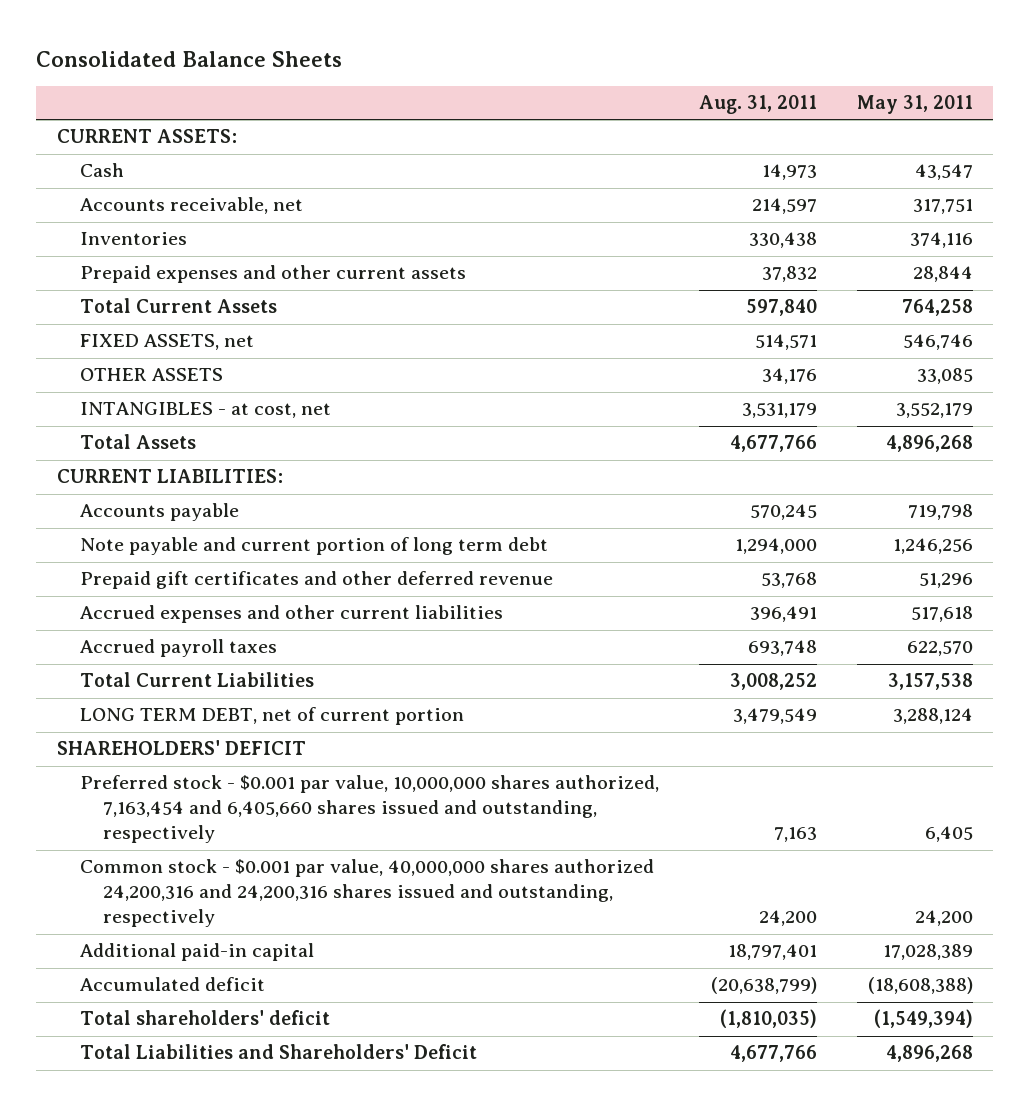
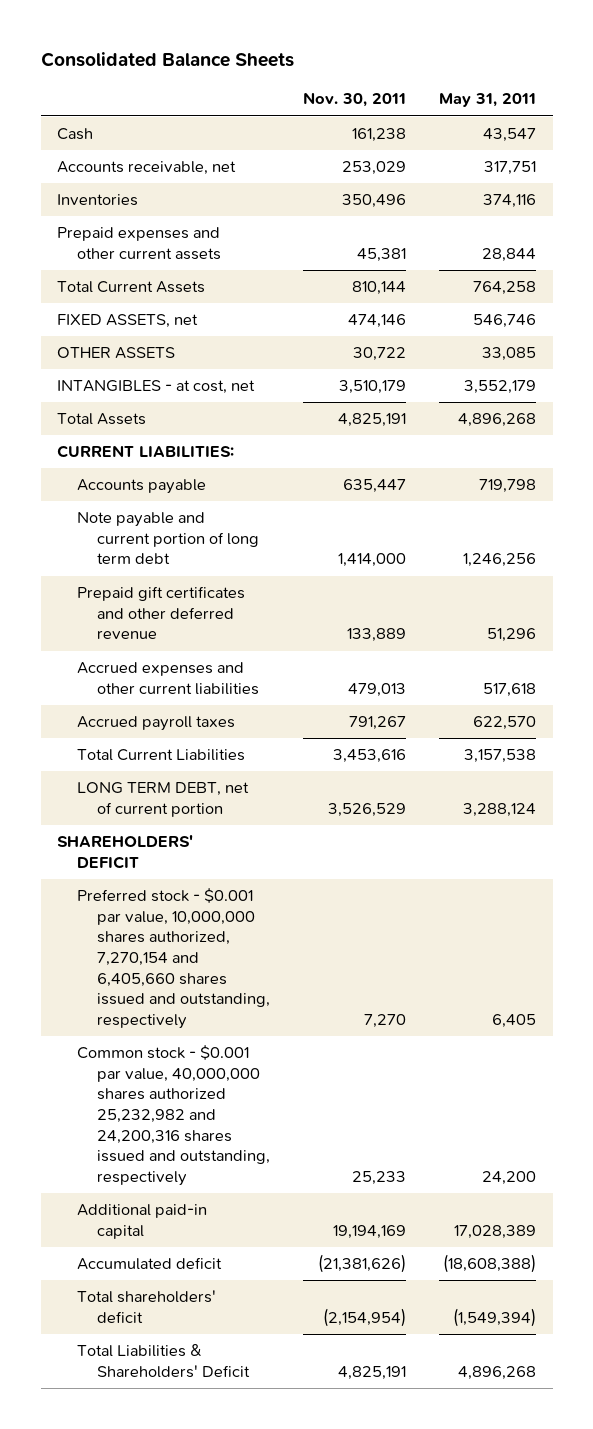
[699,95,818,115] Aug. 31, 2011 -> none
none -> [303,92,407,108] Nov. 30, 2011
[56,129,237,144] CURRENT ASSETS: -> none
[79,775,659,844] Preferred stock - $0.001 par value, 10,000,000 shares authorized, 7,163,454 and 6,405,660 shares issued and outstanding, respectively -> [76,888,270,1029] Preferred stock - $0.001 par value, 10,000,000 shares authorized, 7,270,154 and 6,405,660 shares issued and outstanding, respectively
[79,859,654,928] Common stock - $0.001 par value, 40,000,000 shares authorized 24,200,316 and 24,200,316 shares issued and outstanding, respectively -> [76,1045,270,1186] Common stock - $0.001 par value, 40,000,000 shares authorized 25,232,982 and 24,200,316 shares issued and outstanding, respectively
[79,1044,477,1060] Total Liabilities and Shareholders' Deficit -> [76,1344,250,1378] Total Liabilities & Shareholders' Deficit

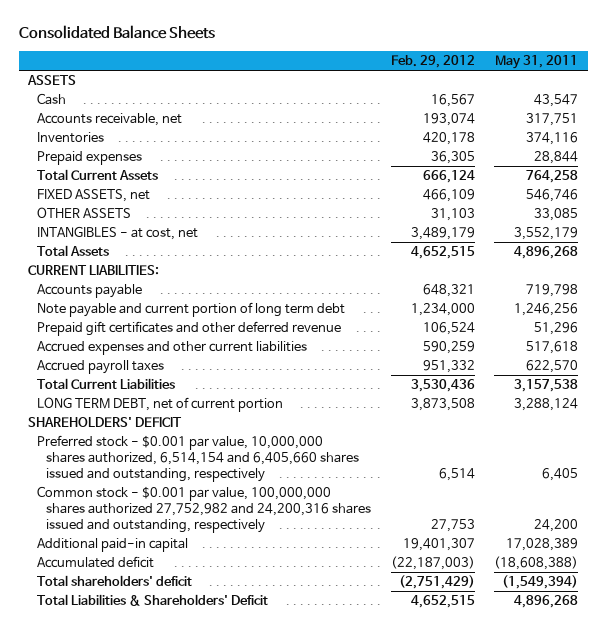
[303,92,407,108] Nov. 30, 2011 -> none
none -> [390,55,475,69] Feb. 29, 2012
none -> [27,75,77,86] ASSETS
[57,227,221,260] Prepaid expenses and other current assets -> [37,151,143,166] Prepaid expenses
[76,888,270,1029] Preferred stock - $0.001 par value, 10,000,000 shares authorized, 7,270,154 and 6,405,660 shares issued and outstanding, respectively -> [37,435,360,483] Preferred stock - $0.001 par value, 10,000,000 shares authorized, 6,514,154 and 6,405,660 shares issued and outstanding, respectively
[76,1045,270,1186] Common stock - $0.001 par value, 40,000,000 shares authorized 25,232,982 and 24,200,316 shares issued and outstanding, respectively -> [37,486,372,534] Common stock - $0.001 par value, 100,000,000 shares authorized 27,752,982 and 24,200,316 shares issued and outstanding, respectively

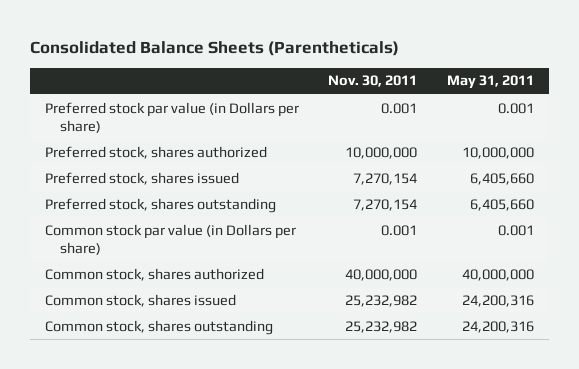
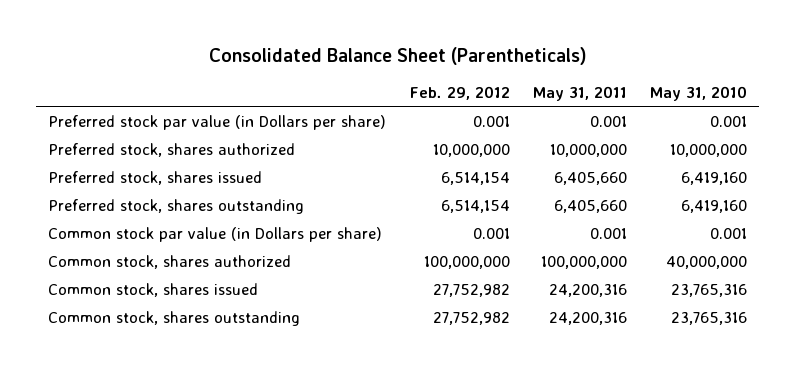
[30,40,400,56] Consolidated Balance Sheets (Parentheticals) -> [208,46,587,65] Consolidated Balance Sheet (Parentheticals)
[328,75,418,88] Nov. 30, 2011 -> none
none -> [409,85,510,100] Feb. 29, 2012
none -> [650,85,748,101] May 31, 2010
[461,268,534,281] 40,000,000 -> [540,255,627,269] 100,000,000

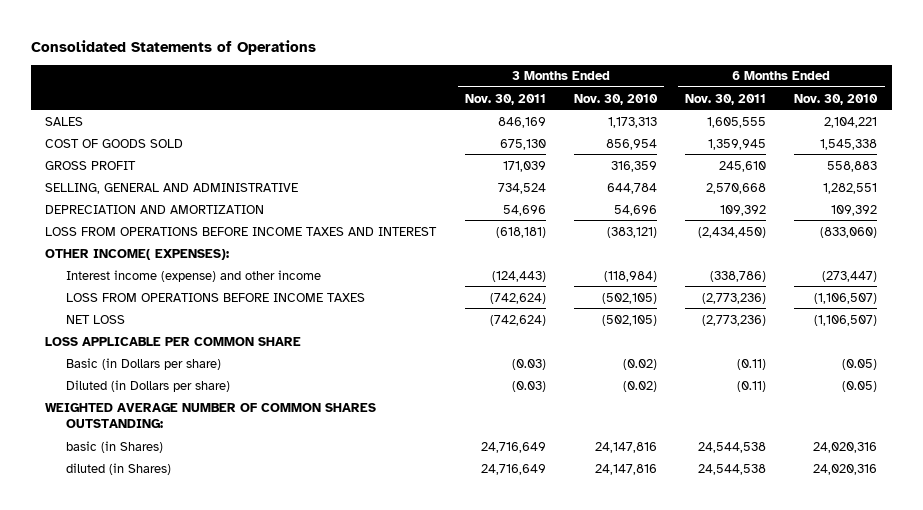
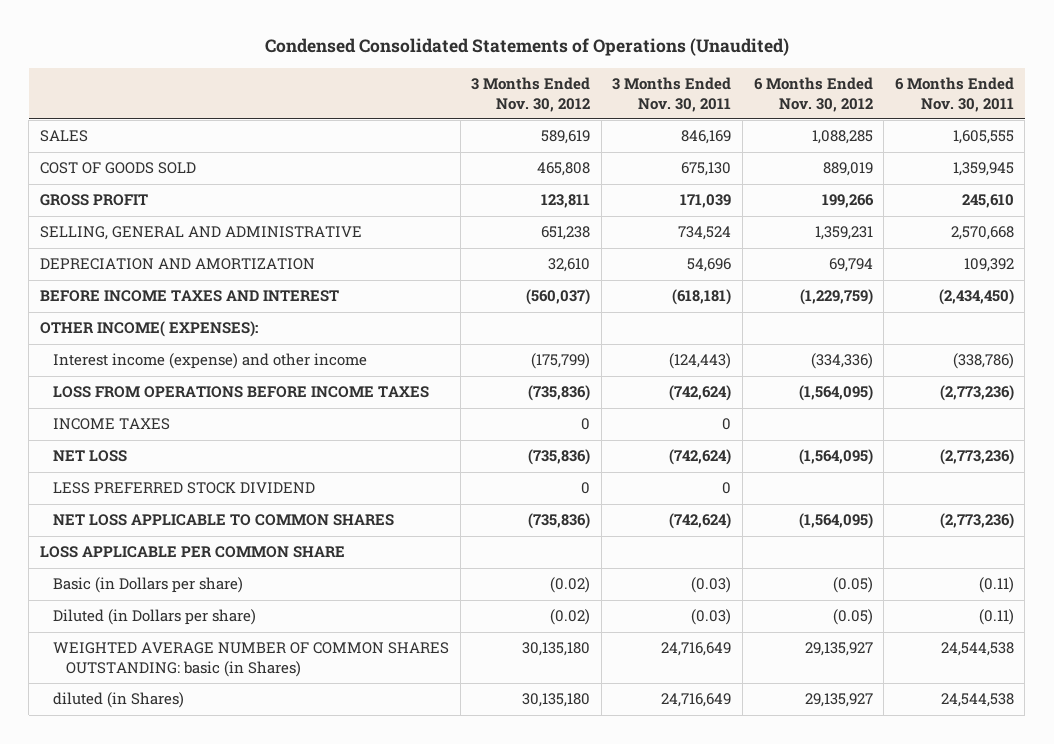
[31,39,317,55] Consolidated Statements of Operations -> [264,38,789,57] Condensed Consolidated Statements of Operations (Unaudited)
[573,93,658,105] Nov. 30, 2010 -> none
[794,93,879,105] Nov. 30, 2010 -> none
none -> [471,76,591,112] 3 Months Ended Nov. 30, 2012
none -> [753,76,873,112] 6 Months Ended Nov. 30, 2012
[45,226,438,236] LOSS FROM OPERATIONS BEFORE INCOME TAXES AND INTEREST -> [39,290,339,303] BEFORE INCOME TAXES AND INTEREST
none -> [53,418,171,431] INCOME TAXES
none -> [53,482,316,495] LESS PREFERRED STOCK DIVIDEND
none -> [53,514,395,527] NET LOSS APPLICABLE TO COMMON SHARES
[45,402,377,429] WEIGHTED AVERAGE NUMBER OF COMMON SHARES OUTSTANDING: -> none
[65,440,163,453] basic (in Shares) -> [53,642,450,678] WEIGHTED AVERAGE NUMBER OF COMMON SHARES OUTSTANDING: basic (in Shares)

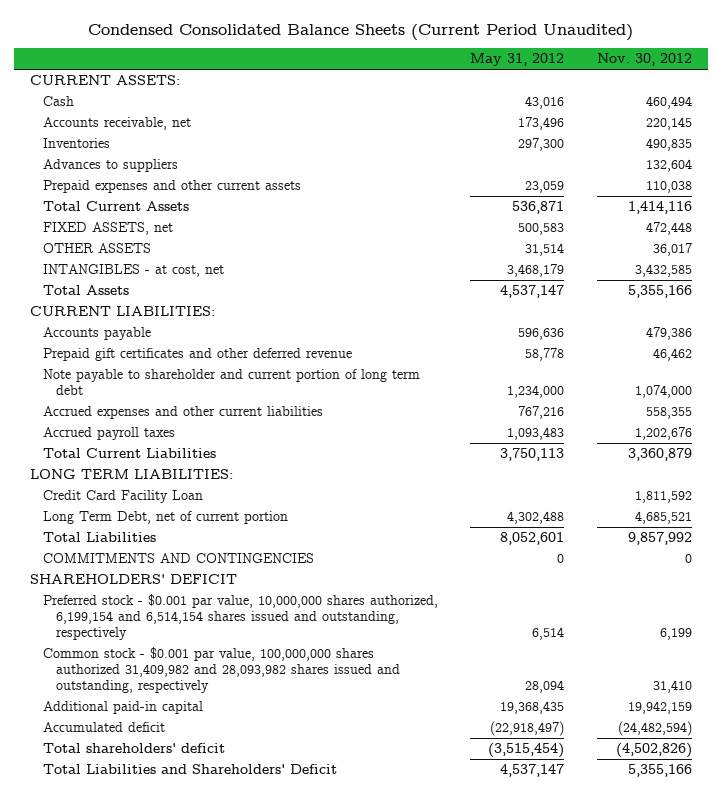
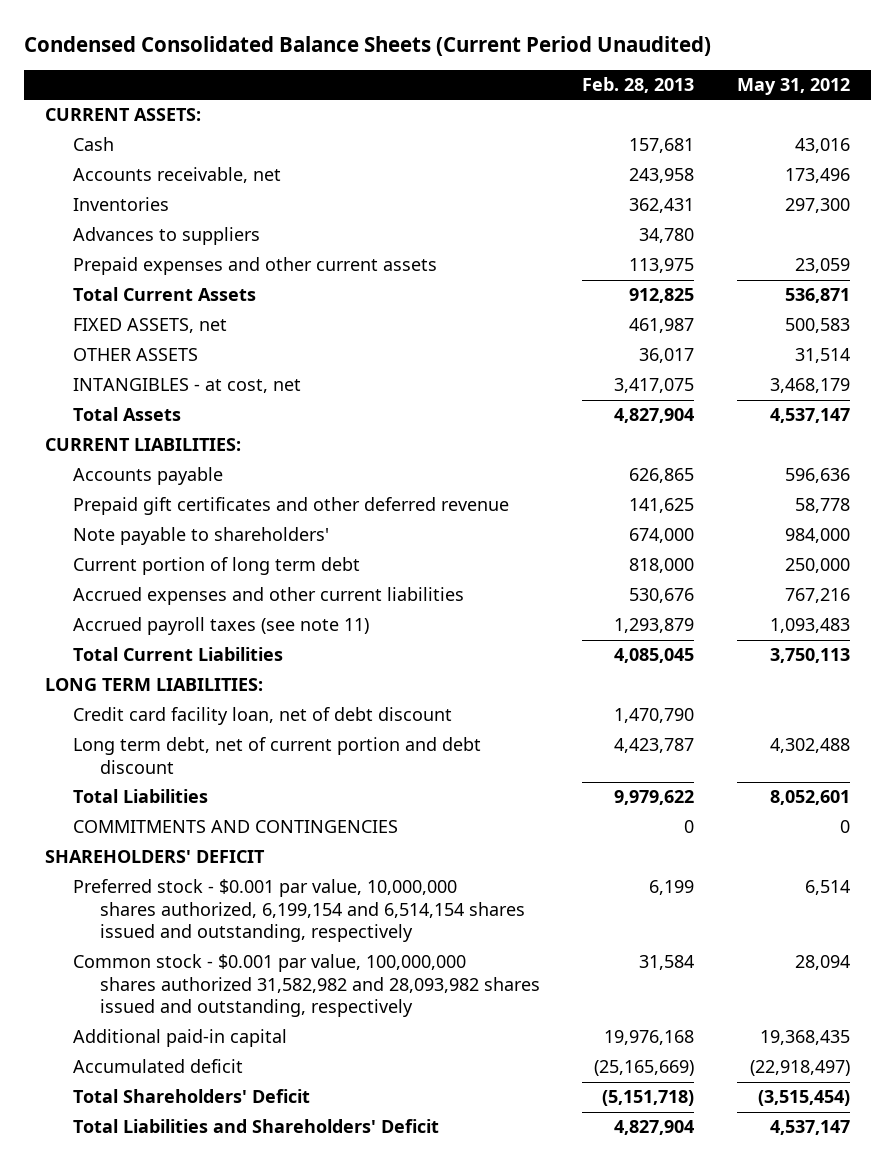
[596,53,692,67] Nov. 30, 2012 -> none
none -> [582,76,695,93] Feb. 28, 2013
none -> [72,527,329,546] Note payable to shareholders'
[42,369,420,396] Note payable to shareholder and current portion of long term debt -> [72,557,360,576] Current portion of long term debt
[507,385,565,399] 1,234,000 -> [784,558,850,574] 250,000
[42,427,175,441] Accrued payroll taxes -> [72,617,369,636] Accrued payroll taxes (see note 11)
[42,490,203,504] Credit Card Facility Loan -> [72,707,452,726] Credit card facility loan, net of debt discount
[42,511,288,525] Long Term Debt, net of current portion -> [72,737,481,774] Long term debt, net of current portion and debt discount
[42,647,400,694] Common stock - $0.001 par value, 100,000,000 shares authorized 31,409,982 and 28,093,982 shares issued and outstanding, respectively -> [72,954,540,1018] Common stock - $0.001 par value, 100,000,000 shares authorized 31,582,982 and 28,093,982 shares issued and outstanding, respectively
[42,743,225,754] Total shareholders' deficit -> [72,1089,310,1104] Total Shareholders' Deficit

